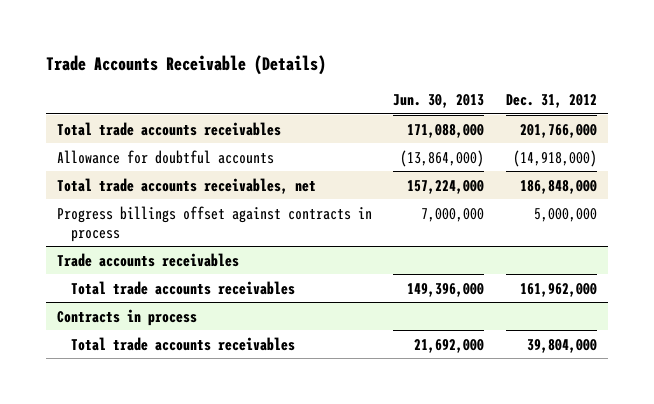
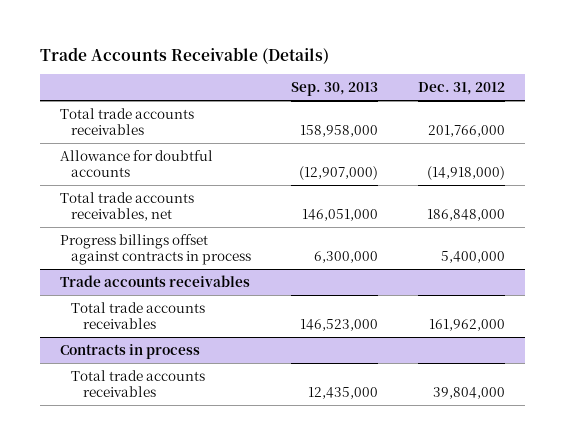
[393,94,485,109] Jun. 30, 2013 -> none
none -> [291,82,379,97] Sep. 30, 2013
[534,207,598,222] 5,000,000 -> [440,250,505,263] 5,400,000

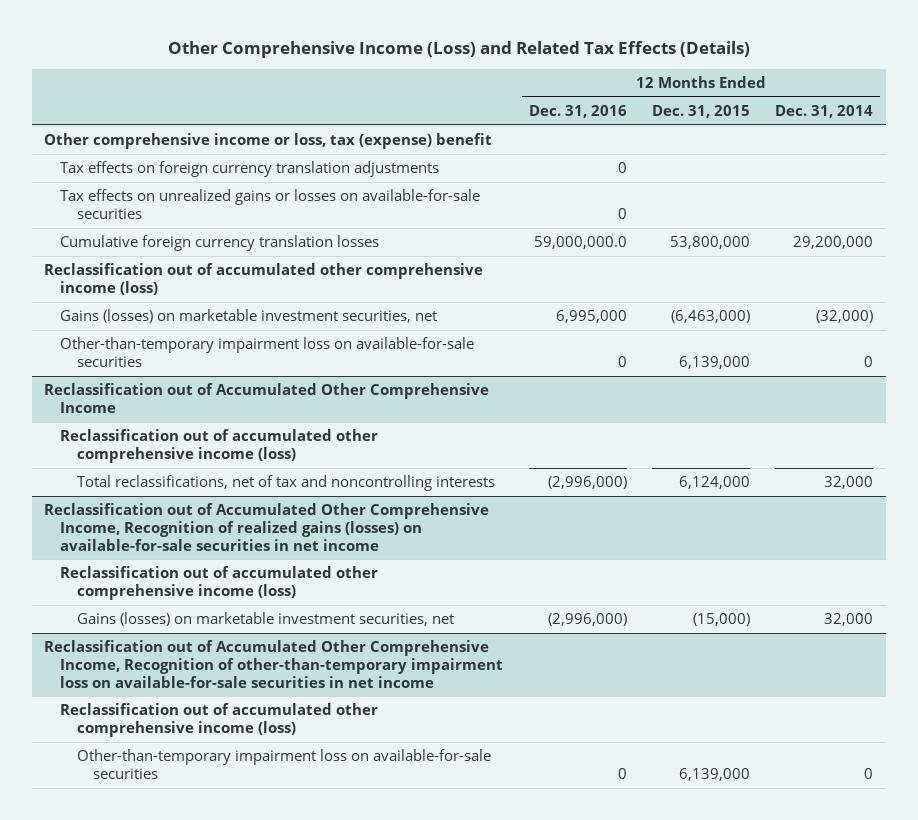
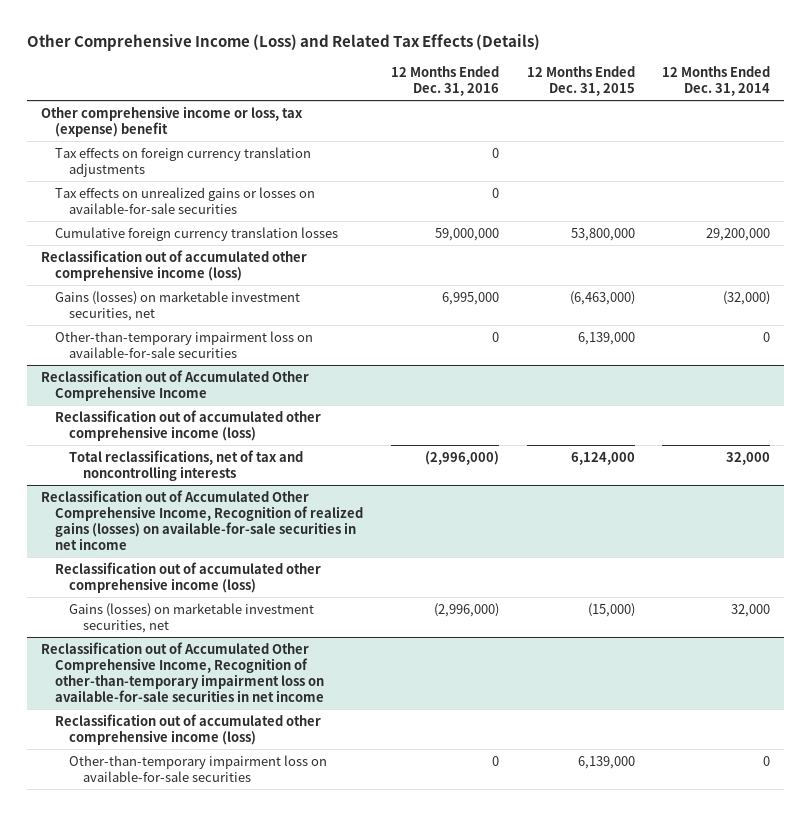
[533,236,627,250] 59,000,000.0 -> [434,227,499,241] 59,000,000

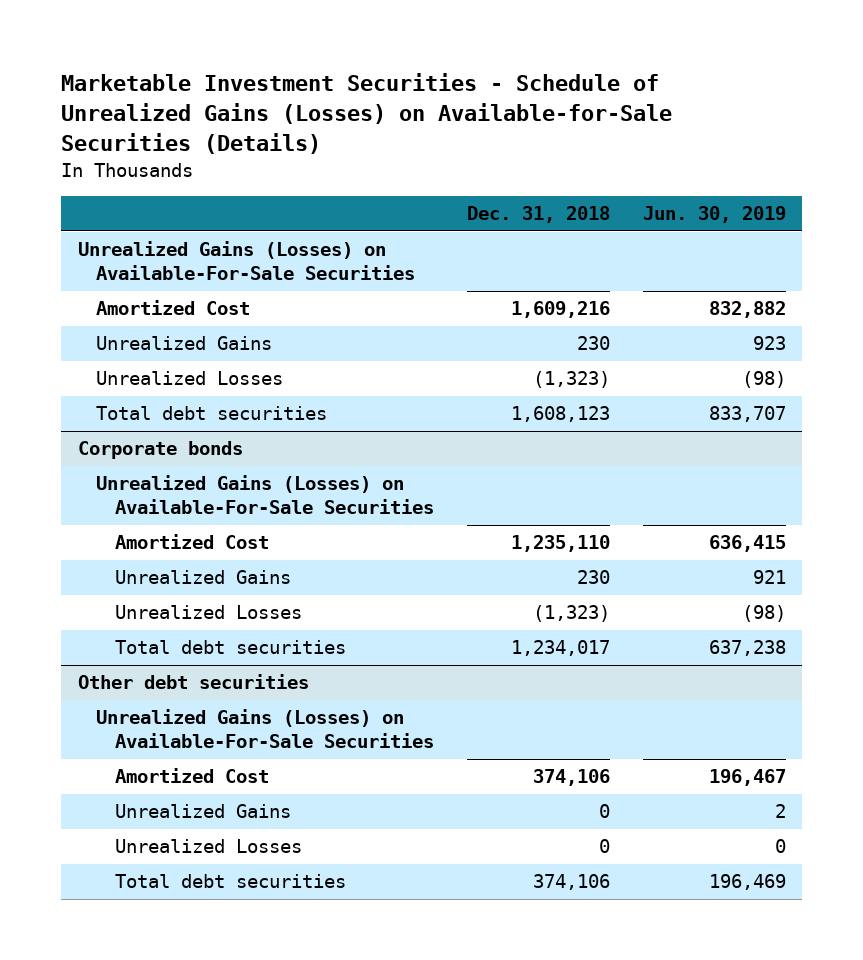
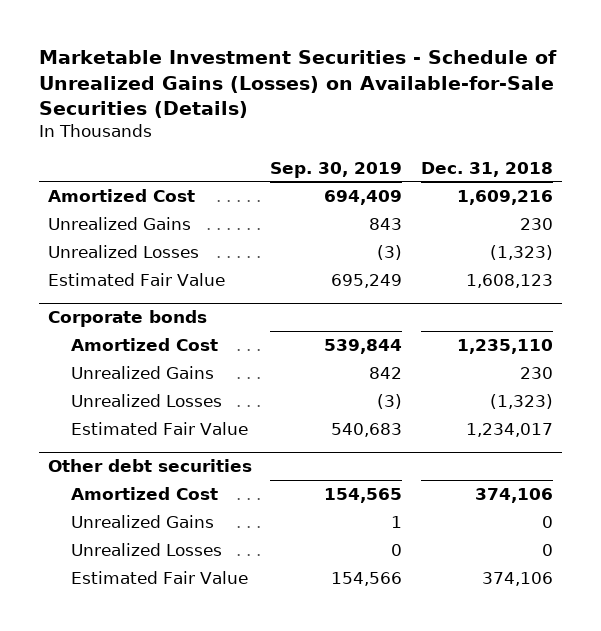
[642,206,786,224] Jun. 30, 2019 -> none
none -> [270,161,403,178] Sep. 30, 2019
[77,241,416,281] Unrealized Gains (Losses) on Available-For-Sale Securities -> none
[96,406,328,421] Total debt securities -> [47,272,225,286] Estimated Fair Value
[96,475,434,515] Unrealized Gains (Losses) on Available-For-Sale Securities -> none
[114,640,346,655] Total debt securities -> [70,421,248,435] Estimated Fair Value
[96,709,434,749] Unrealized Gains (Losses) on Available-For-Sale Securities -> none
[114,874,346,889] Total debt securities -> [70,570,248,584] Estimated Fair Value

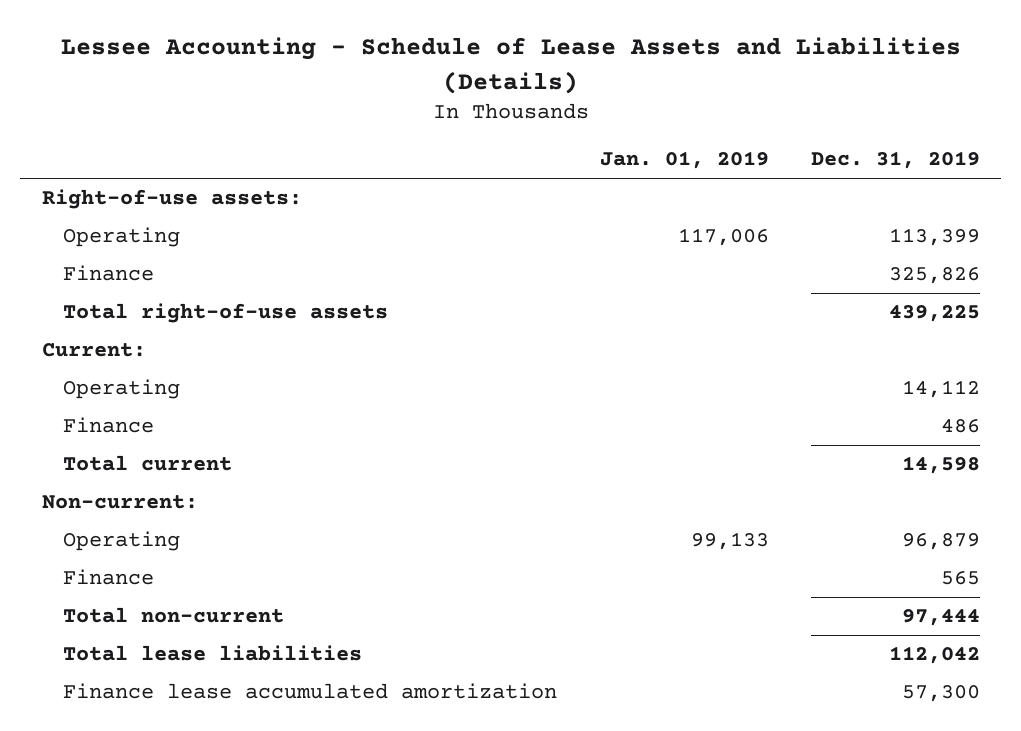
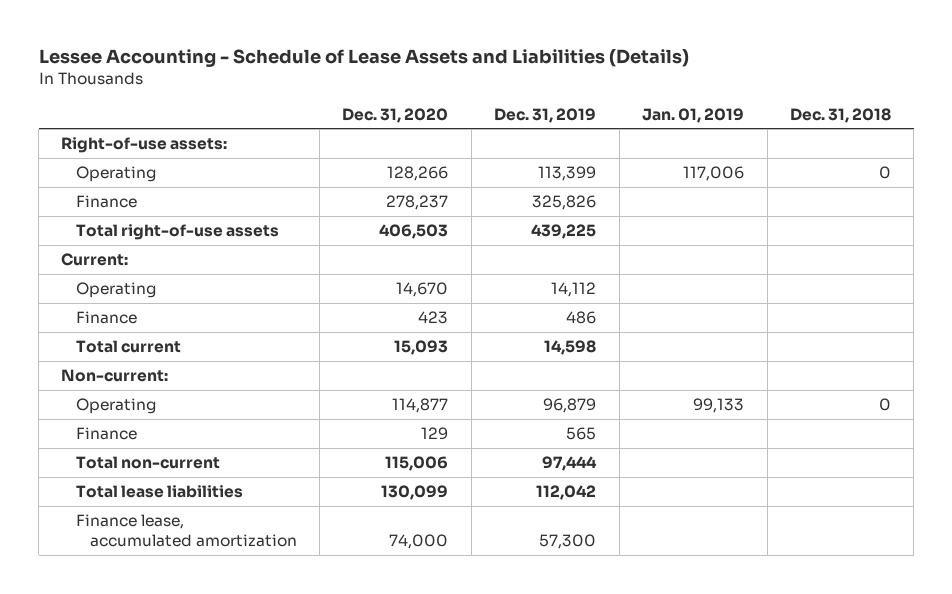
none -> [342,107,449,123] Dec. 31, 2020
none -> [789,107,891,123] Dec. 31, 2018
[63,683,558,700] Finance lease accumulated amortization -> [75,514,297,548] Finance lease, accumulated amortization

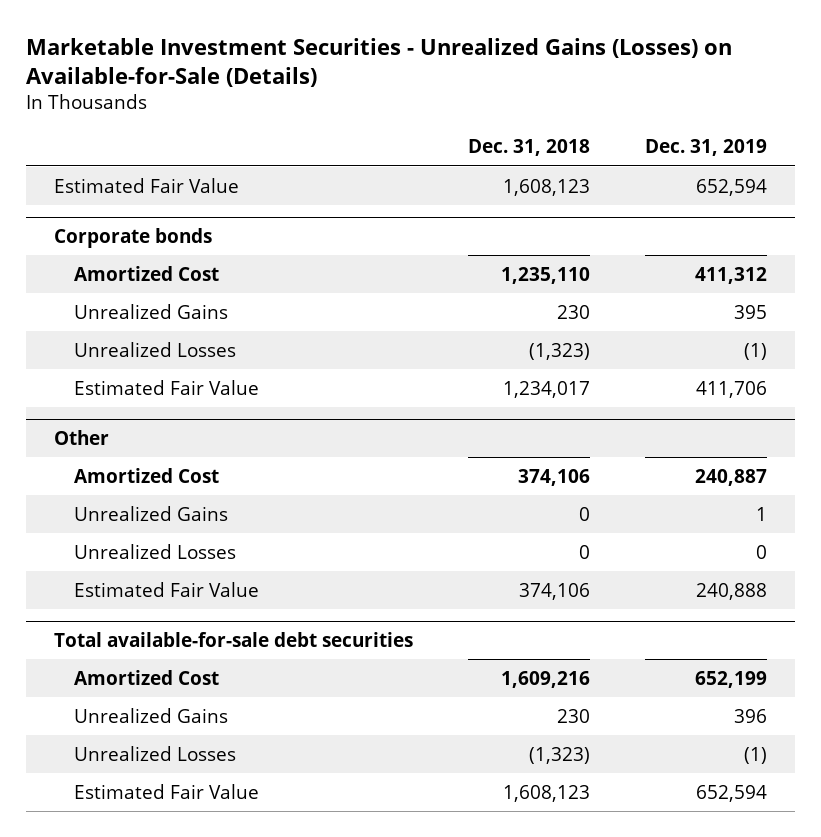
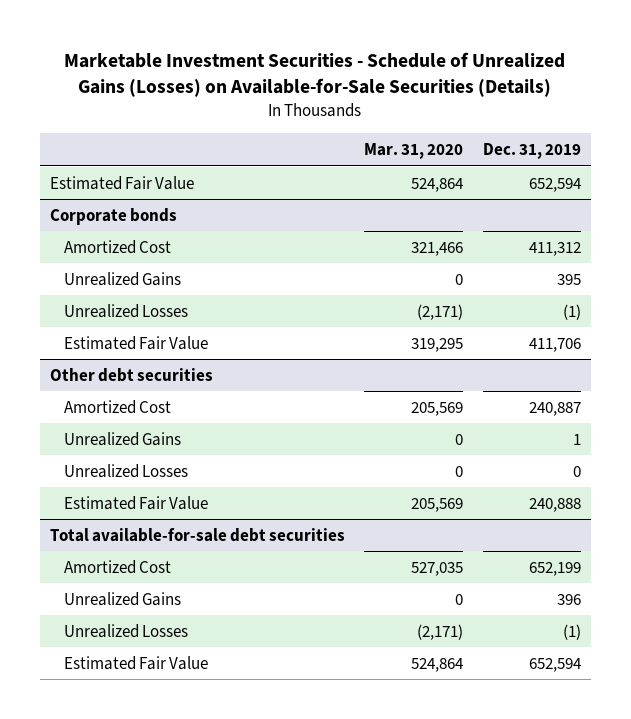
[26,37,733,87] Marketable Investment Securities - Unrealized Gains (Losses) on Available-for-Sale (Details) -> [64,51,566,98] Marketable Investment Securities - Schedule of Unrealized Gains (Losses) on Available-for-Sale Securities (Details)
[468,139,591,157] Dec. 31, 2018 -> none
none -> [364,143,464,160] Mar. 31, 2020
[53,429,109,445] Other -> [49,367,213,382] Other debt securities

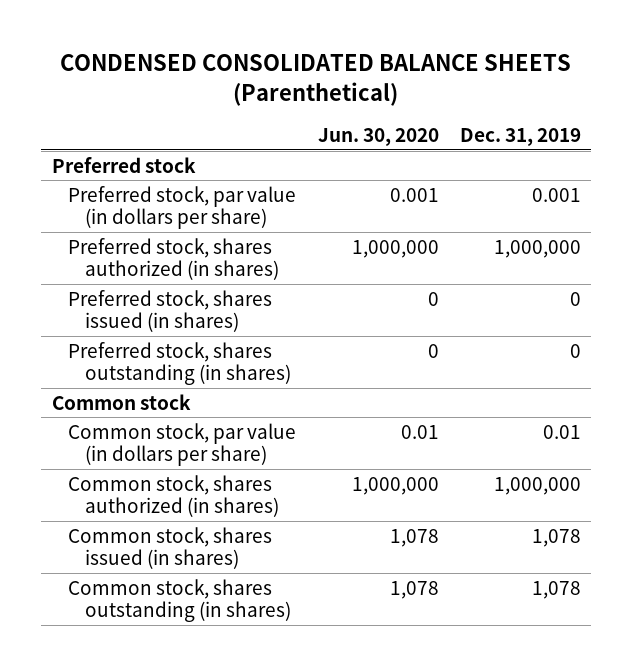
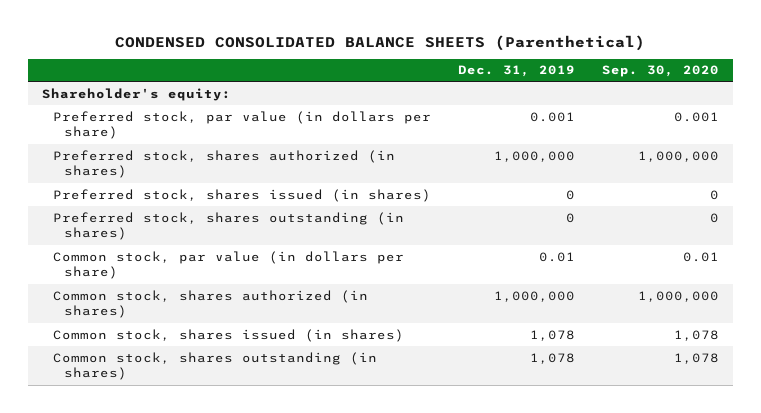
[317,127,439,146] Jun. 30, 2020 -> none
none -> [602,65,720,78] Sep. 30, 2020
[52,156,197,173] Preferred stock -> [41,87,231,101] Shareholder's equity:
[52,393,192,410] Common stock -> none

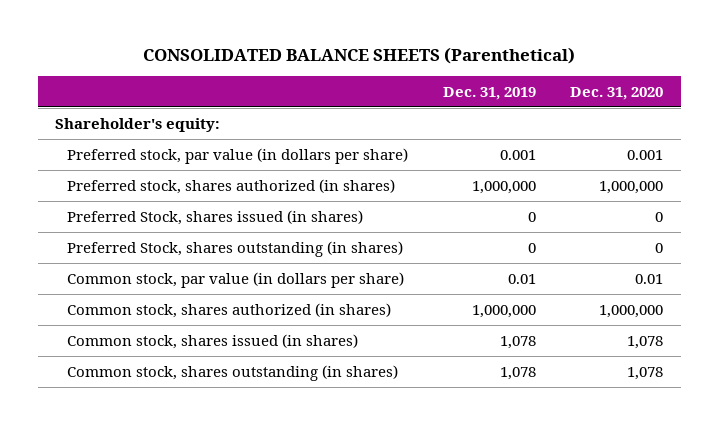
[115,34,646,51] CONDENSED CONSOLIDATED BALANCE SHEETS (Parenthetical) -> [143,47,576,65] CONSOLIDATED BALANCE SHEETS (Parenthetical)
[602,65,720,78] Sep. 30, 2020 -> none
none -> [570,86,664,100] Dec. 31, 2020
[52,188,431,202] Preferred stock, shares issued (in shares) -> [66,209,363,225] Preferred Stock, shares issued (in shares)
[52,211,404,241] Preferred stock, shares outstanding (in shares) -> [66,240,403,257] Preferred Stock, shares outstanding (in shares)

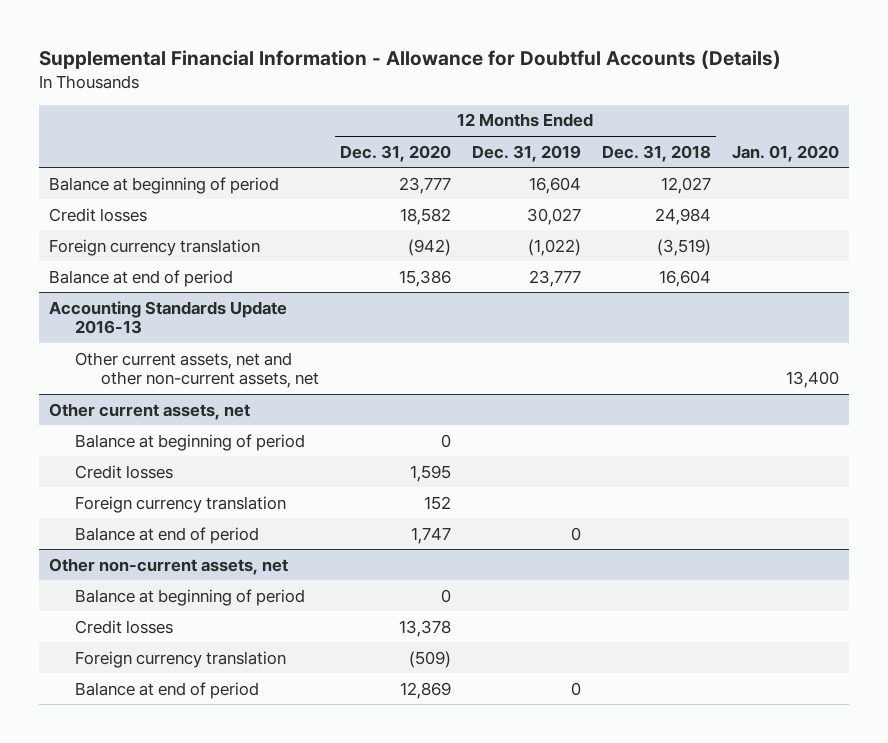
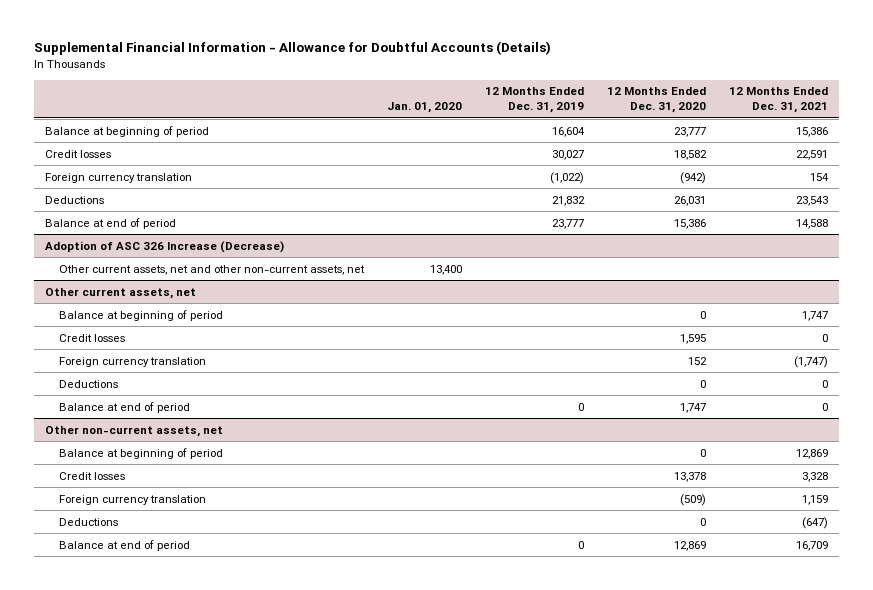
[601,144,711,162] Dec. 31, 2018 -> none
none -> [728,87,828,114] 12 Months Ended Dec. 31, 2021
none -> [45,195,105,204] Deductions
[49,300,288,335] Accounting Standards Update 2016-13 -> [45,240,285,253] Adoption of ASC 326 Increase (Decrease)
none -> [58,379,118,388] Deductions
none -> [58,517,118,526] Deductions

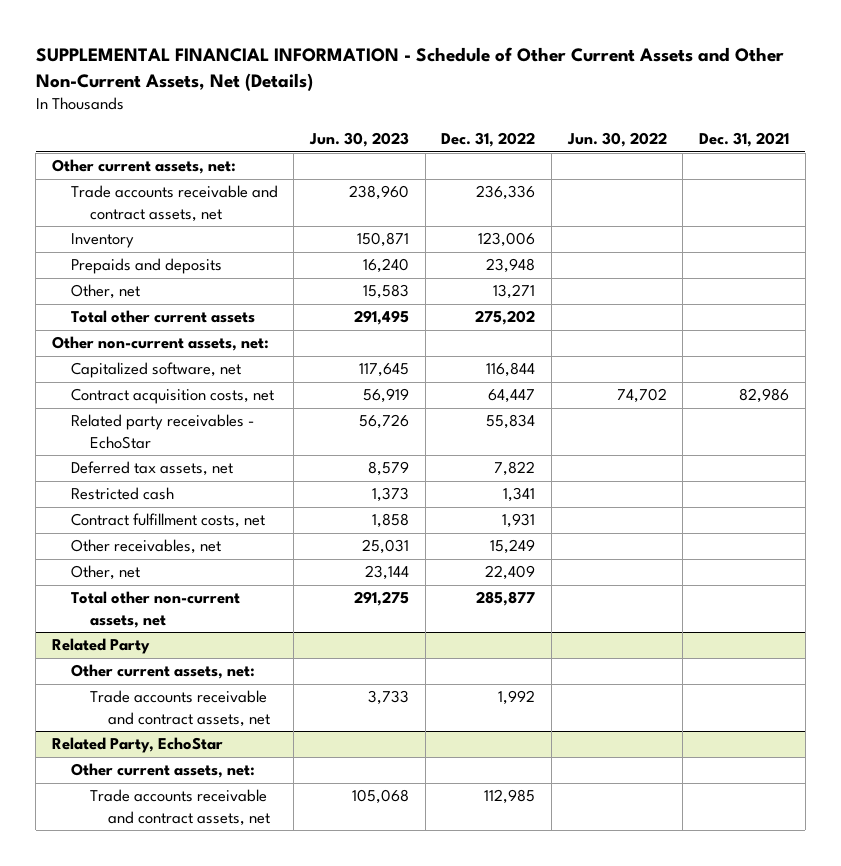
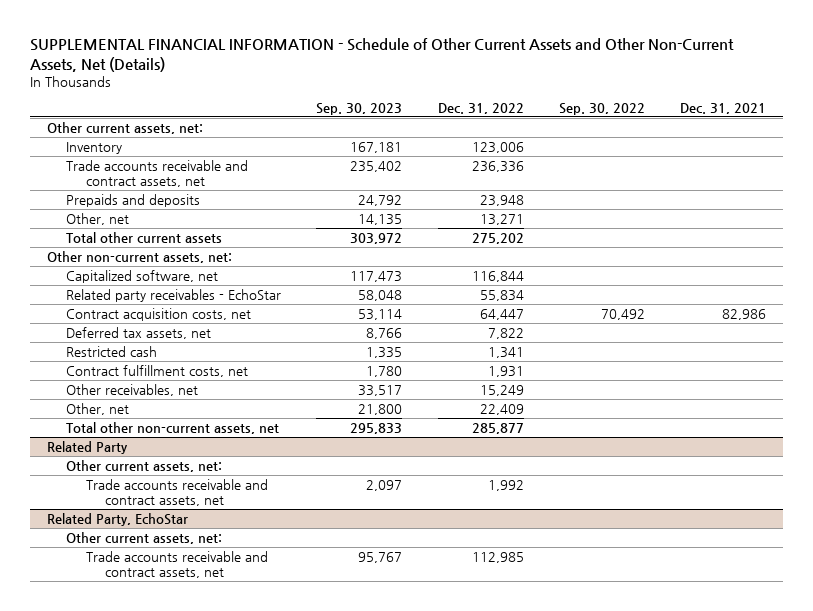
[309,132,410,148] Jun. 30, 2023 -> none
[566,132,667,148] Jun. 30, 2022 -> none
none -> [316,102,403,115] Sep. 30, 2023
none -> [558,102,645,115] Sep. 30, 2022
[70,185,278,222] Trade accounts receivable and contract assets, net -> [66,159,249,188] Trade accounts receivable and contract assets, net
[70,388,274,405] Contract acquisition costs, net -> [66,307,252,321] Contract acquisition costs, net

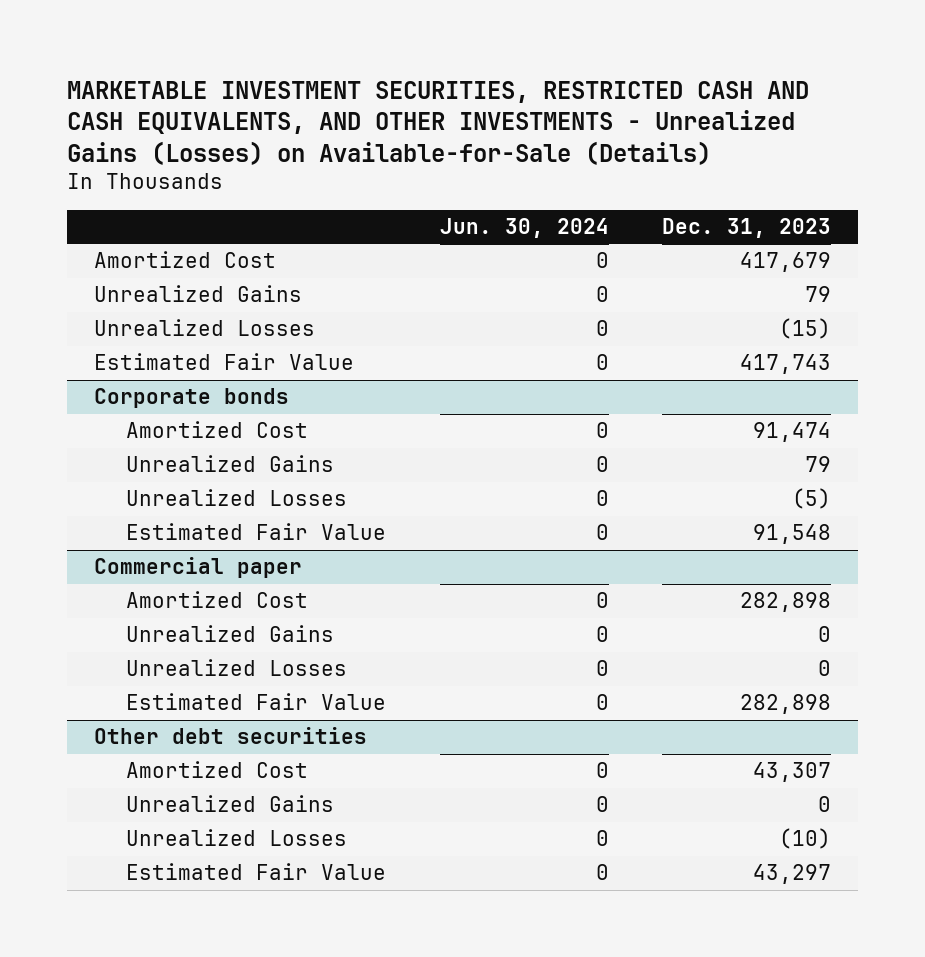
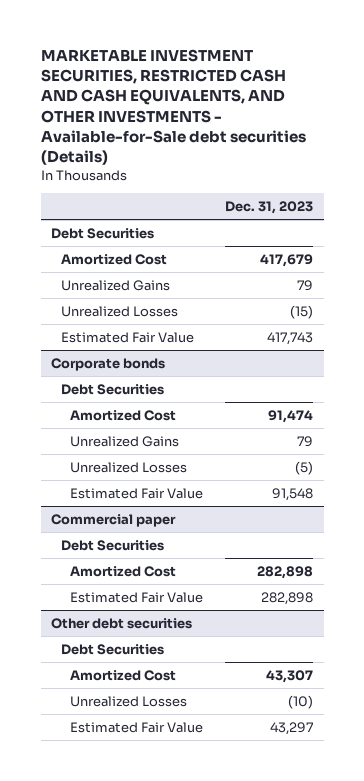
[67,80,810,165] MARKETABLE INVESTMENT SECURITIES, RESTRICTED CASH AND CASH EQUIVALENTS, AND OTHER INVESTMENTS - Unrealized Gains (Losses) on Available-for-Sale (Details) -> [40,48,306,166] MARKETABLE INVESTMENT SECURITIES, RESTRICTED CASH AND CASH EQUIVALENTS, AND OTHER INVESTMENTS - Available-for-Sale debt securities (Details)
[439,218,609,239] Jun. 30, 2024 -> none
none -> [51,227,155,239] Debt Securities
none -> [60,383,164,395] Debt Securities
none -> [60,539,164,551] Debt Securities
[126,625,335,643] Unrealized Gains -> none
[126,659,348,677] Unrealized Losses -> none
none -> [60,643,164,655] Debt Securities
[126,795,335,813] Unrealized Gains -> none

